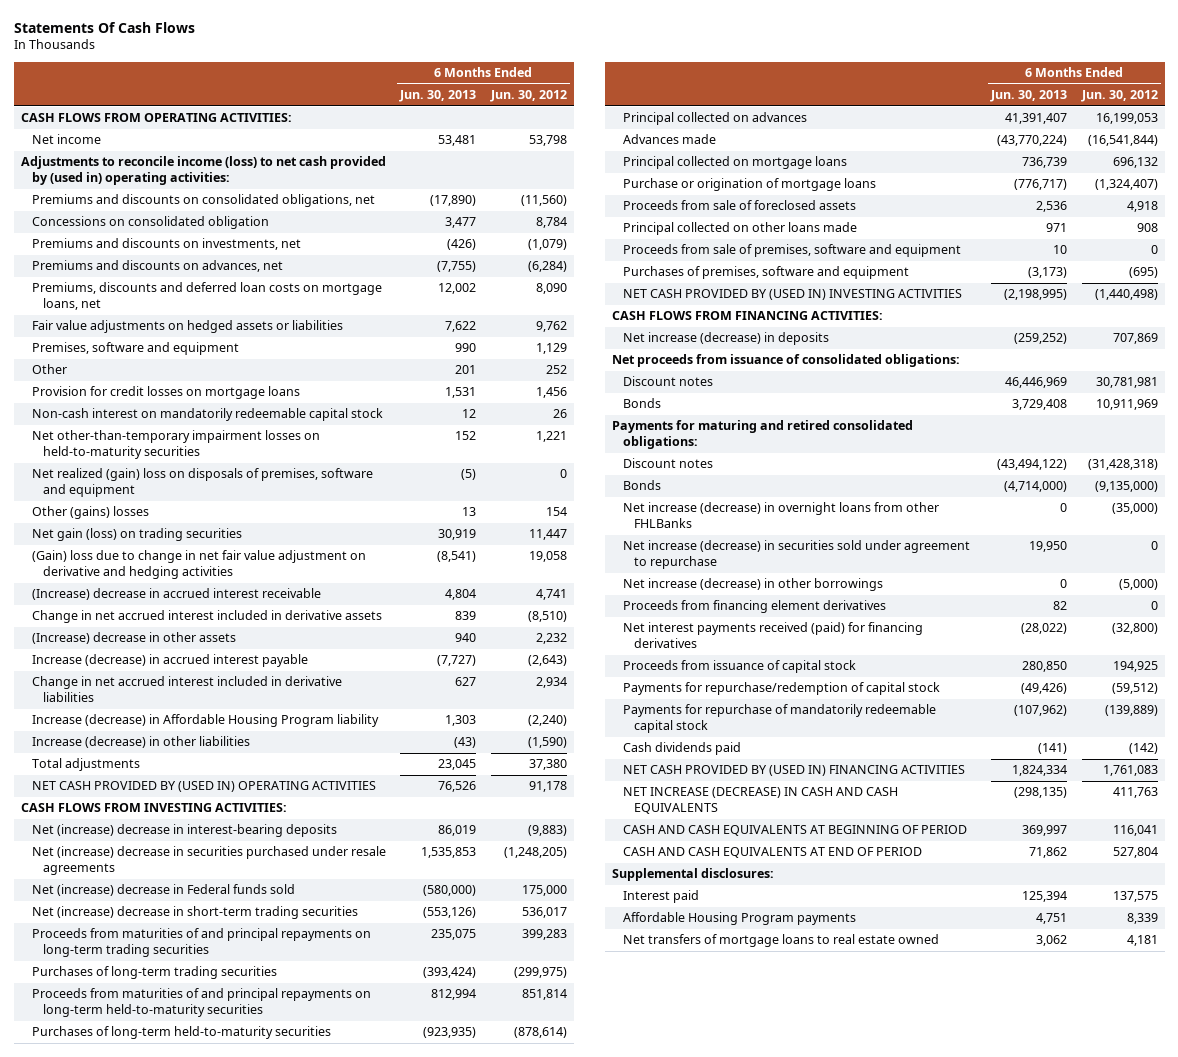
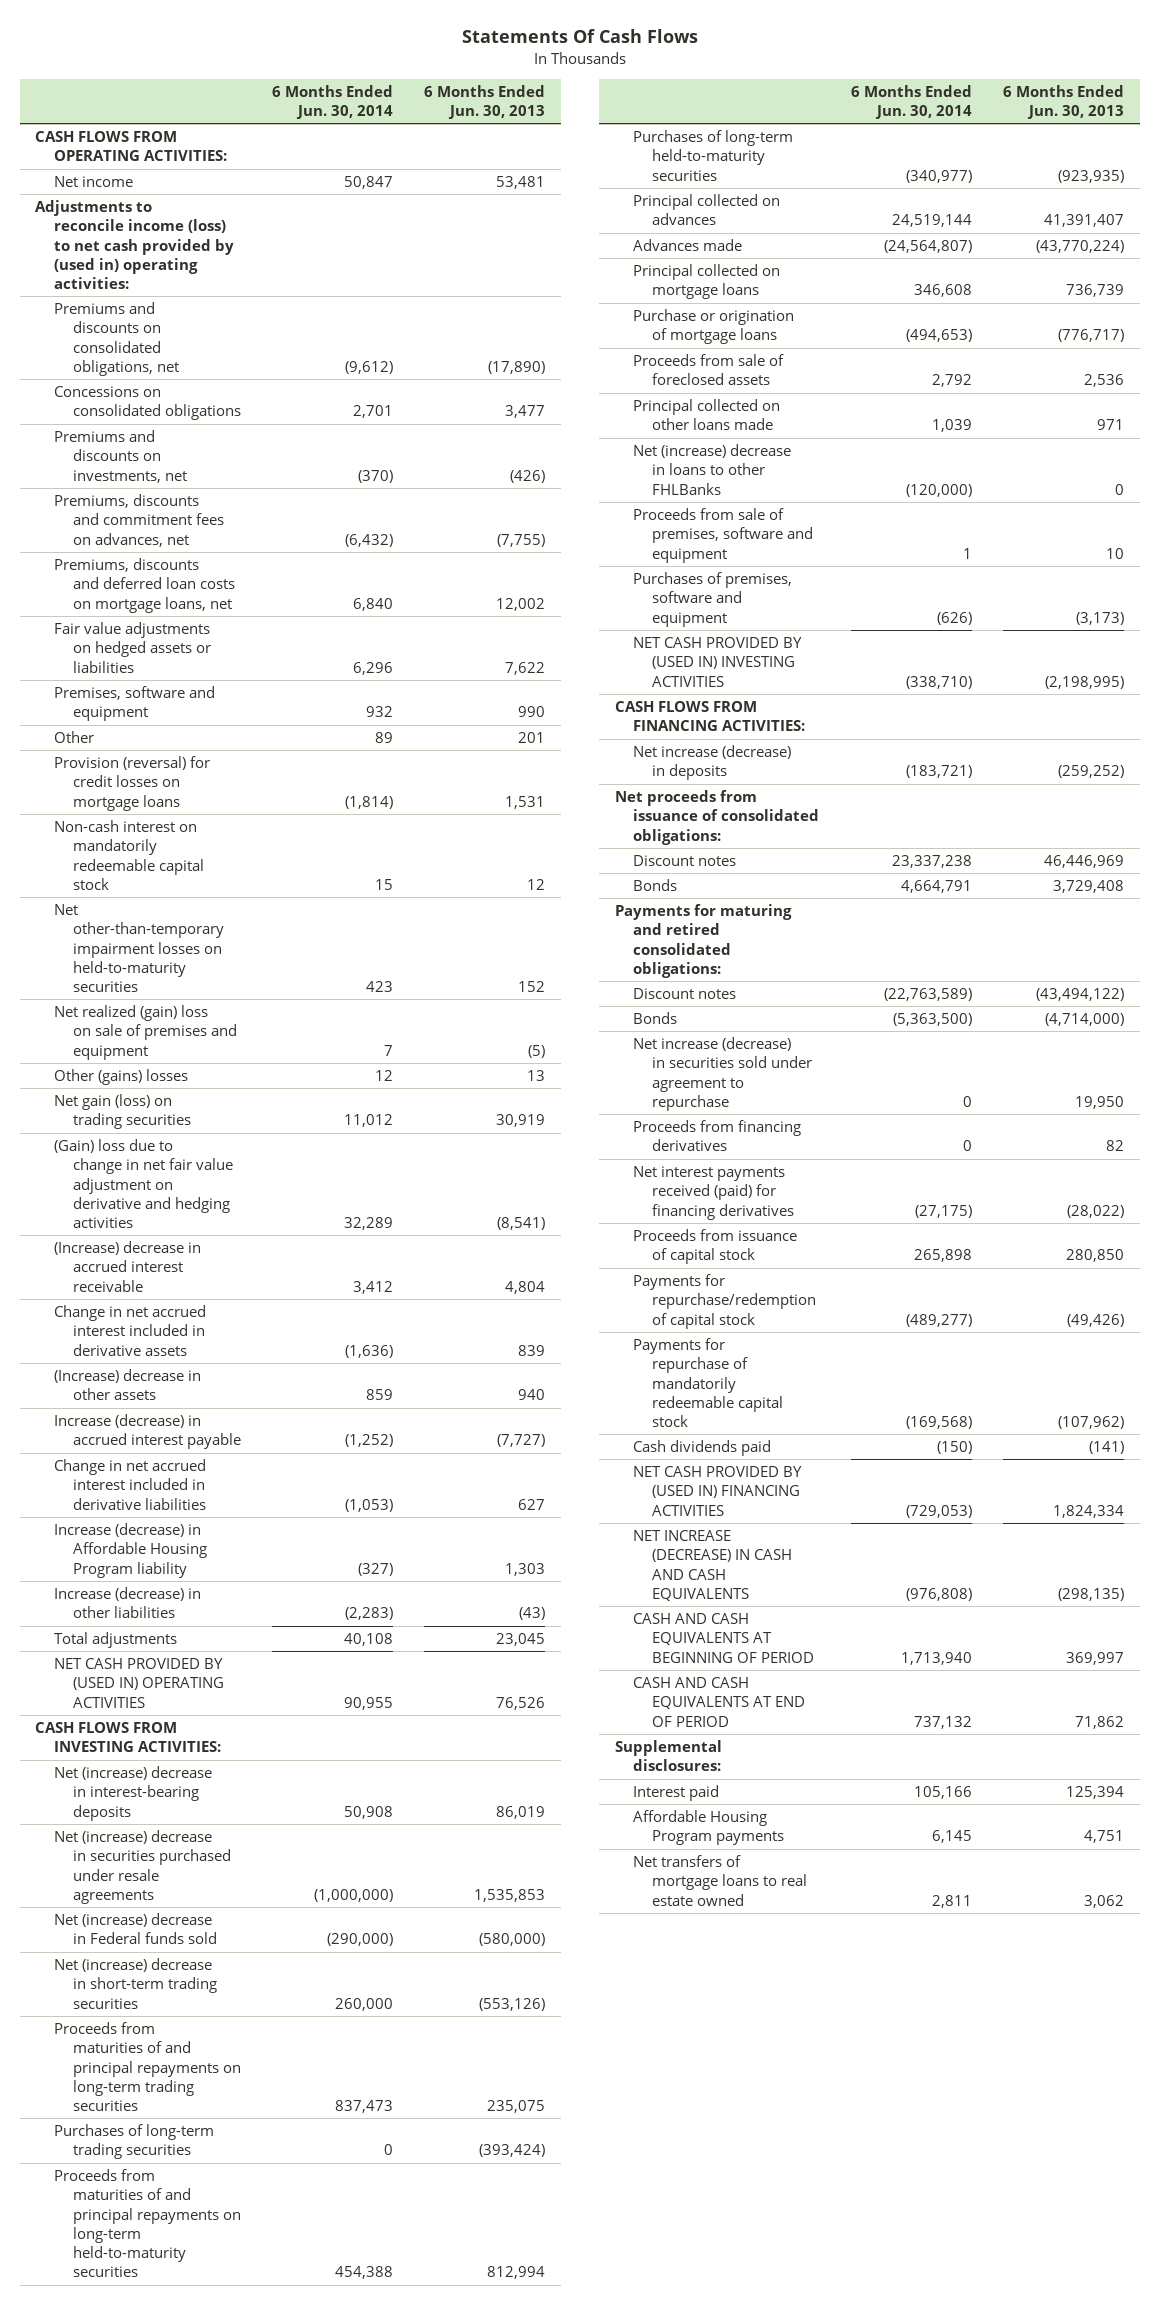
[489,89,567,102] Jun. 30, 2012 -> none
none -> [272,84,394,120] 6 Months Ended Jun. 30, 2014
[31,216,269,230] Concessions on consolidated obligation -> [54,386,241,421] Concessions on consolidated obligations
[31,260,283,273] Premiums and discounts on advances, net -> [54,494,224,547] Premiums, discounts and commitment fees on advances, net
[31,386,300,400] Provision for credit losses on mortgage loans -> [54,756,211,811] Provision (reversal) for credit losses on mortgage loans
[31,468,373,497] Net realized (gain) loss on disposals of premises, software and equipment -> [54,1005,237,1060] Net realized (gain) loss on sale of premises and equipment
none -> [633,444,792,495] Net (increase) decrease in loans to other FHLBanks
[622,502,939,528] Net increase (decrease) in overnight loans from other FHLBanks -> none
[622,578,883,592] Net increase (decrease) in other borrowings -> none
[622,600,886,614] Proceeds from financing element derivatives -> [633,1120,802,1152] Proceeds from financing derivatives

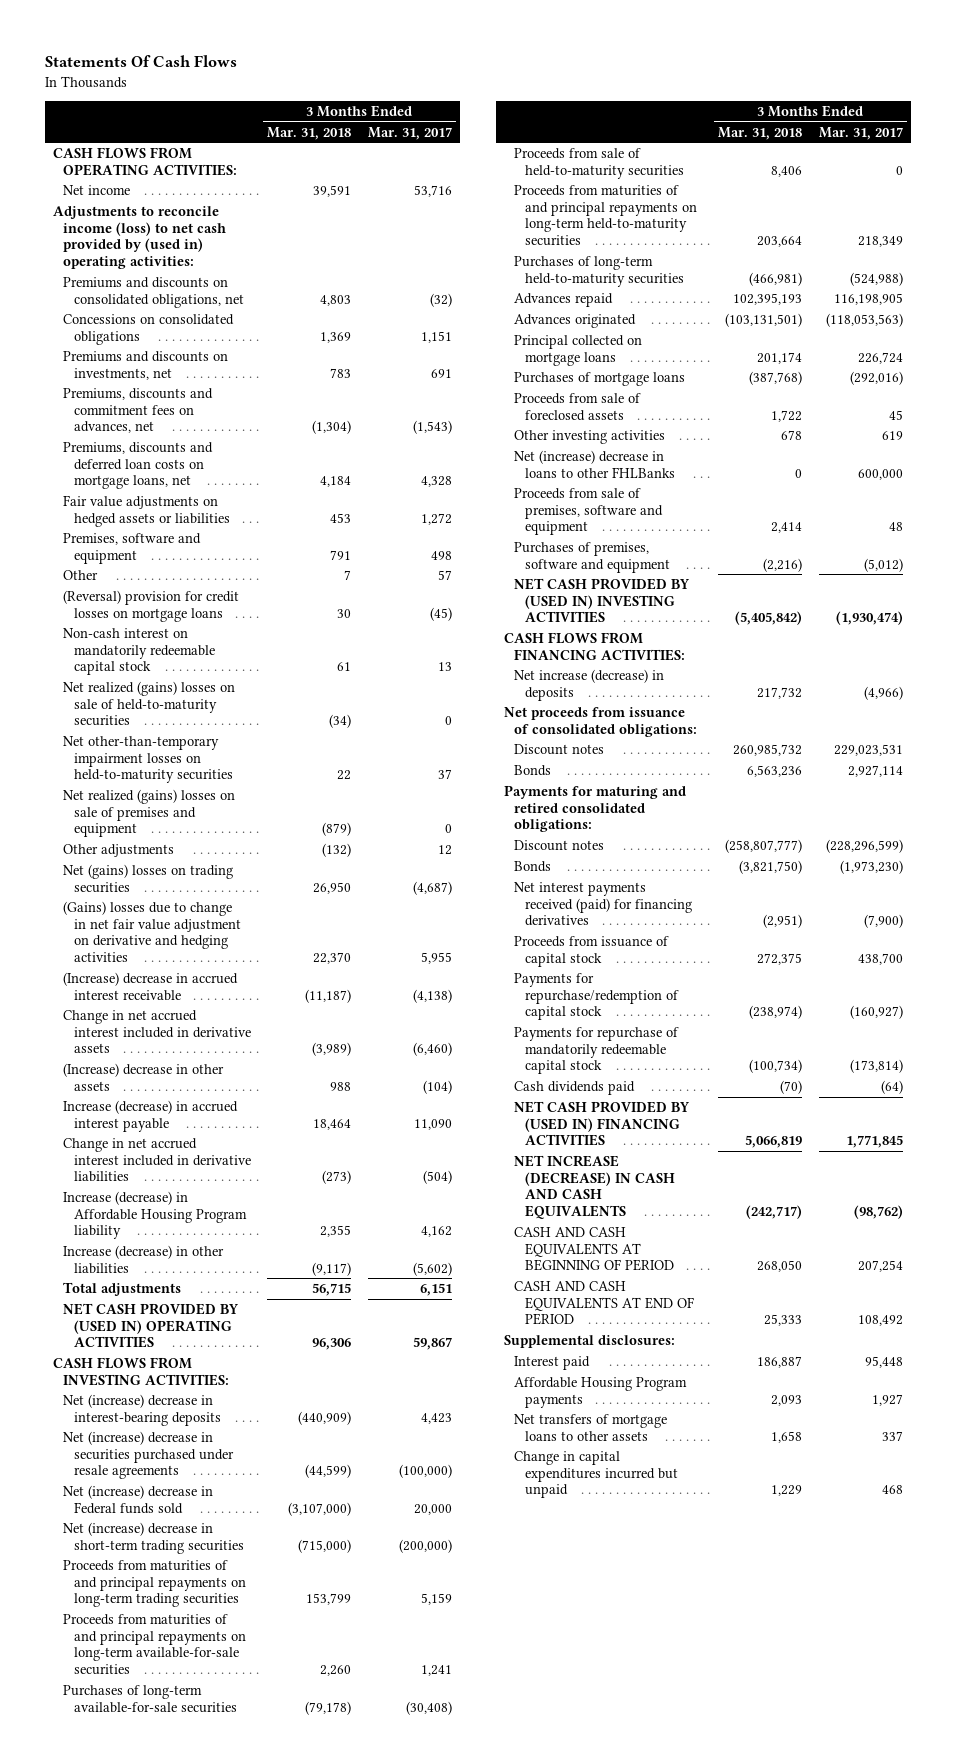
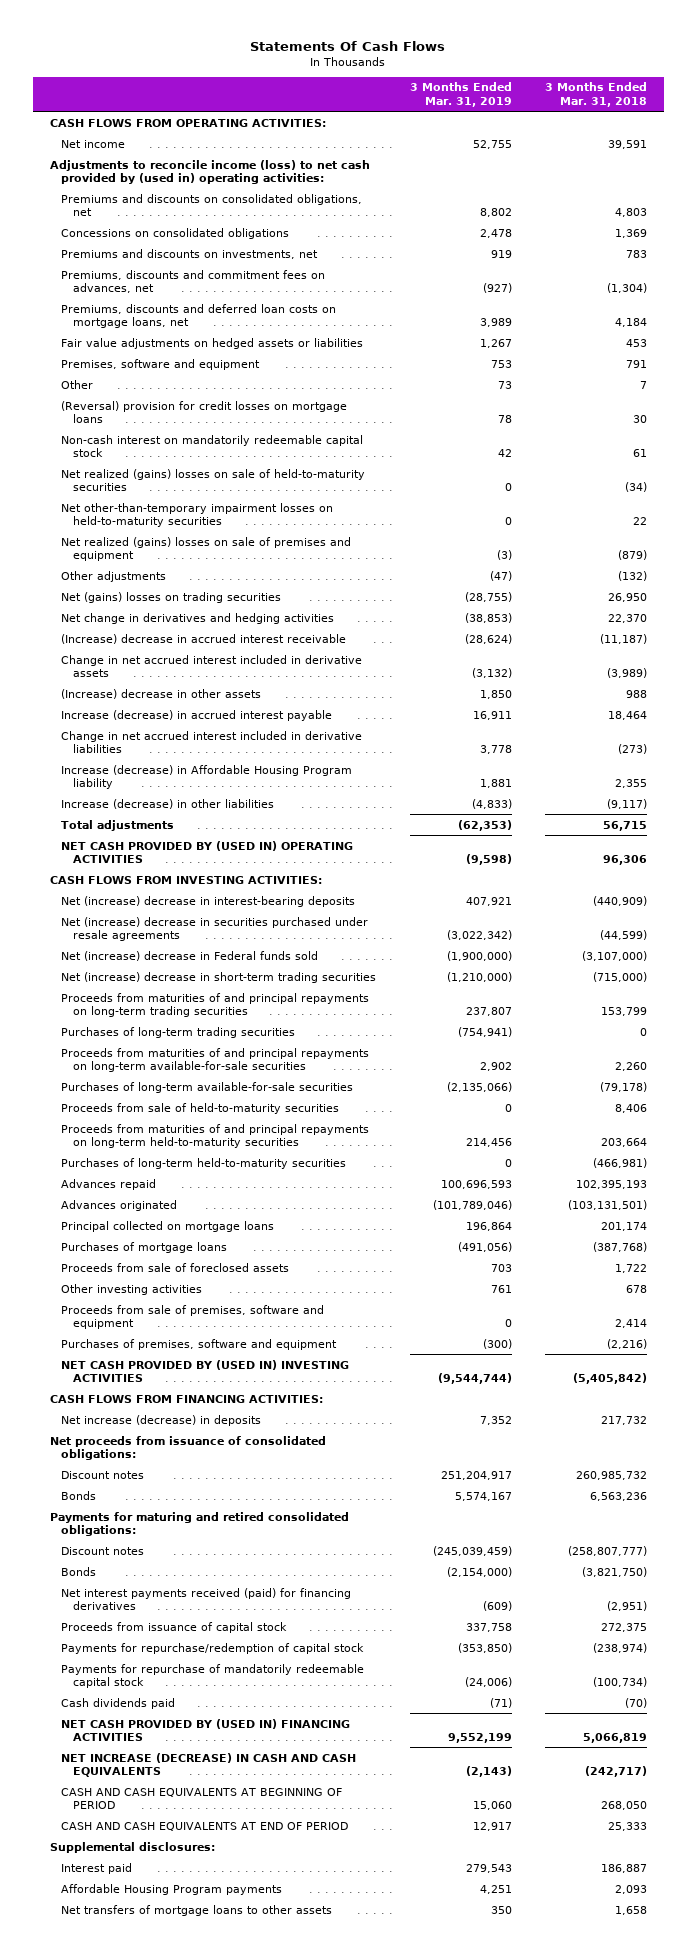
[367,126,452,140] Mar. 31, 2017 -> none
none -> [409,82,512,107] 3 Months Ended Mar. 31, 2019
[63,900,241,963] (Gains) losses due to change in net fair value adjustment on derivative and hedging activities -> [61,612,335,624] Net change in derivatives and hedging activities
none -> [61,1026,296,1038] Purchases of long-term trading securities
[514,449,675,478] Net (increase) decrease in loans to other FHLBanks -> none
[514,1450,678,1499] Change in capital expenditures incurred but unpaid -> none

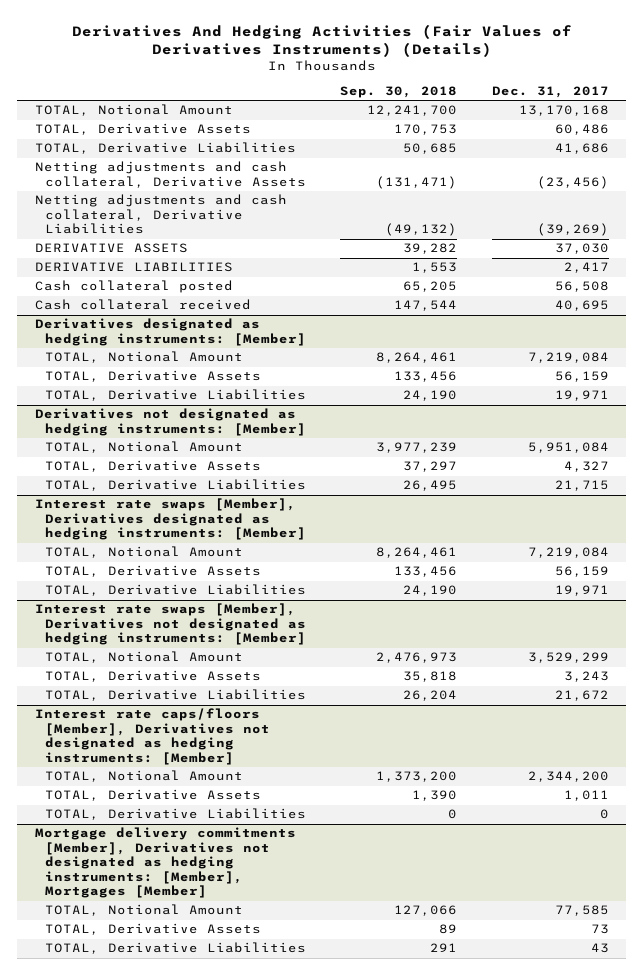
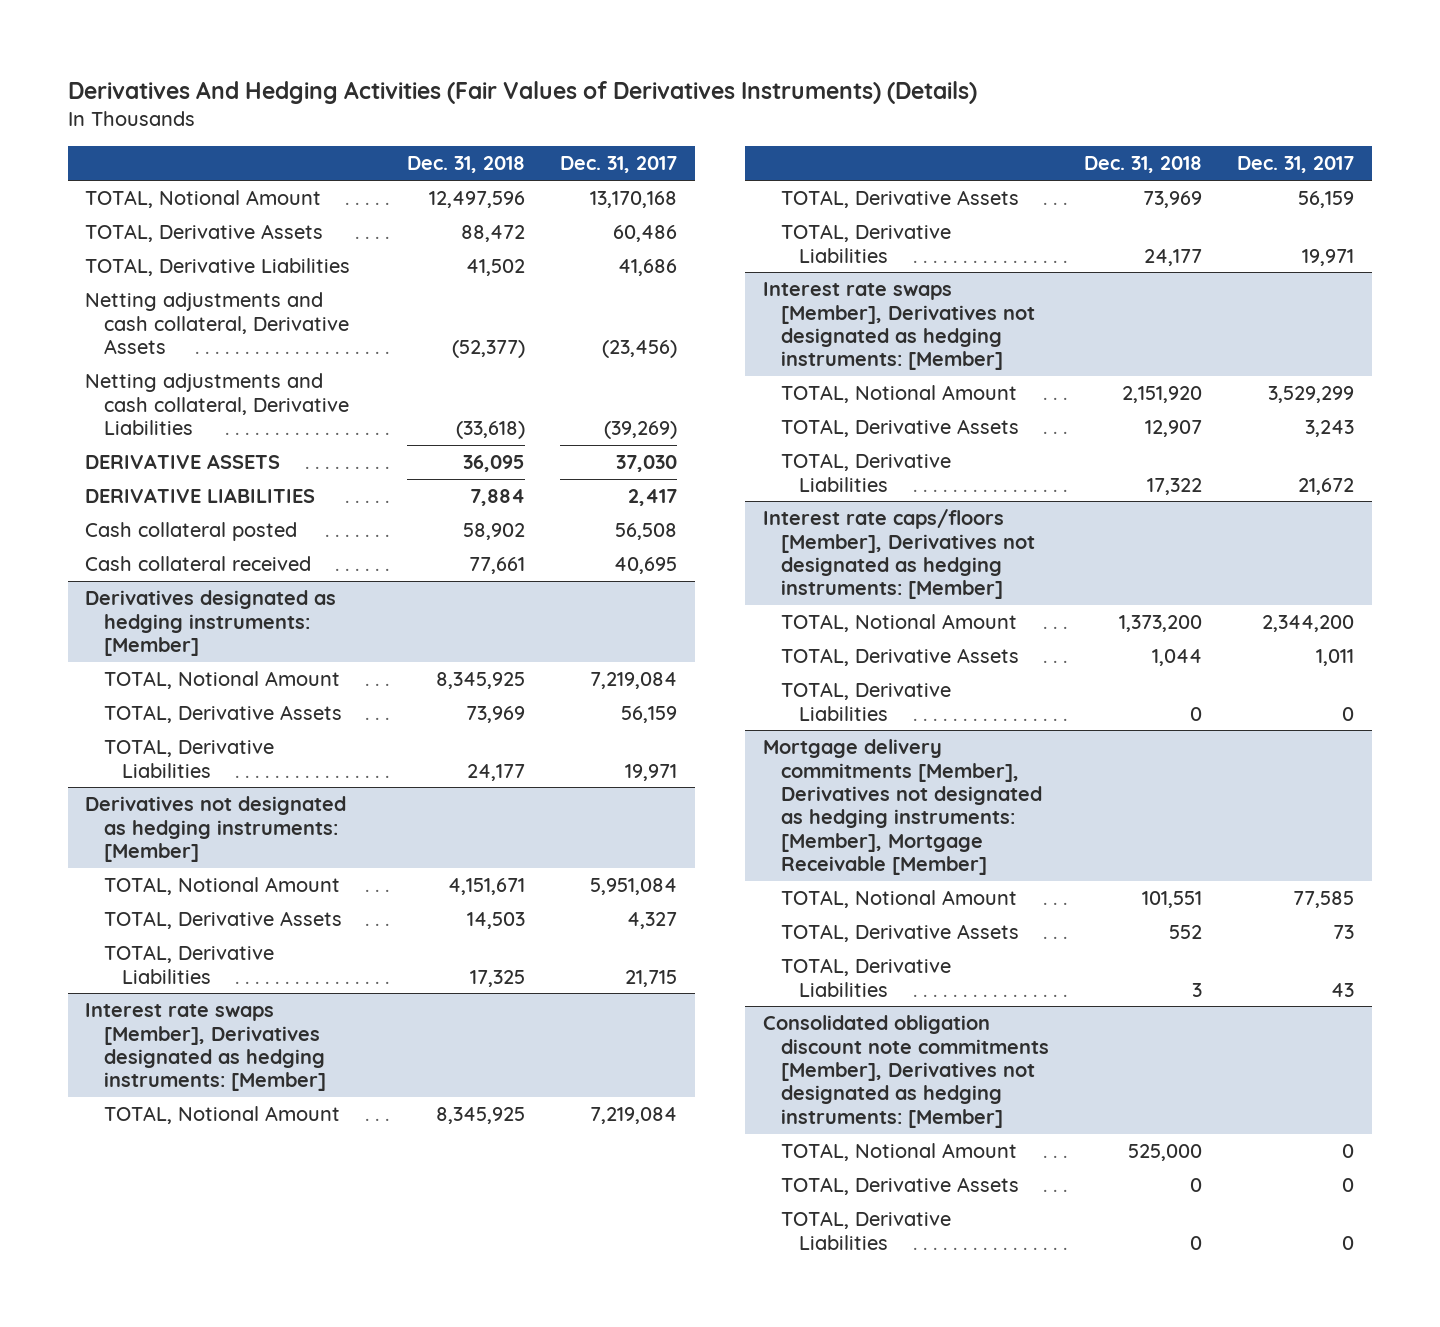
[340,86,458,99] Sep. 30, 2018 -> none
none -> [407,156,526,174] Dec. 31, 2018
[34,827,296,899] Mortgage delivery commitments [Member], Derivatives not designated as hedging instruments: [Member], Mortgages [Member] -> [762,739,1043,876] Mortgage delivery commitments [Member], Derivatives not designated as hedging instruments: [Member], Mortgage Receivable [Member]
none -> [762,1015,1050,1128] Consolidated obligation discount note commitments [Member], Derivatives not designated as hedging instruments: [Member]
none -> [781,1143,1018,1162] TOTAL, Notional Amount
none -> [781,1177,1020,1196] TOTAL, Derivative Assets
none -> [781,1211,952,1250] TOTAL, Derivative Liabilities

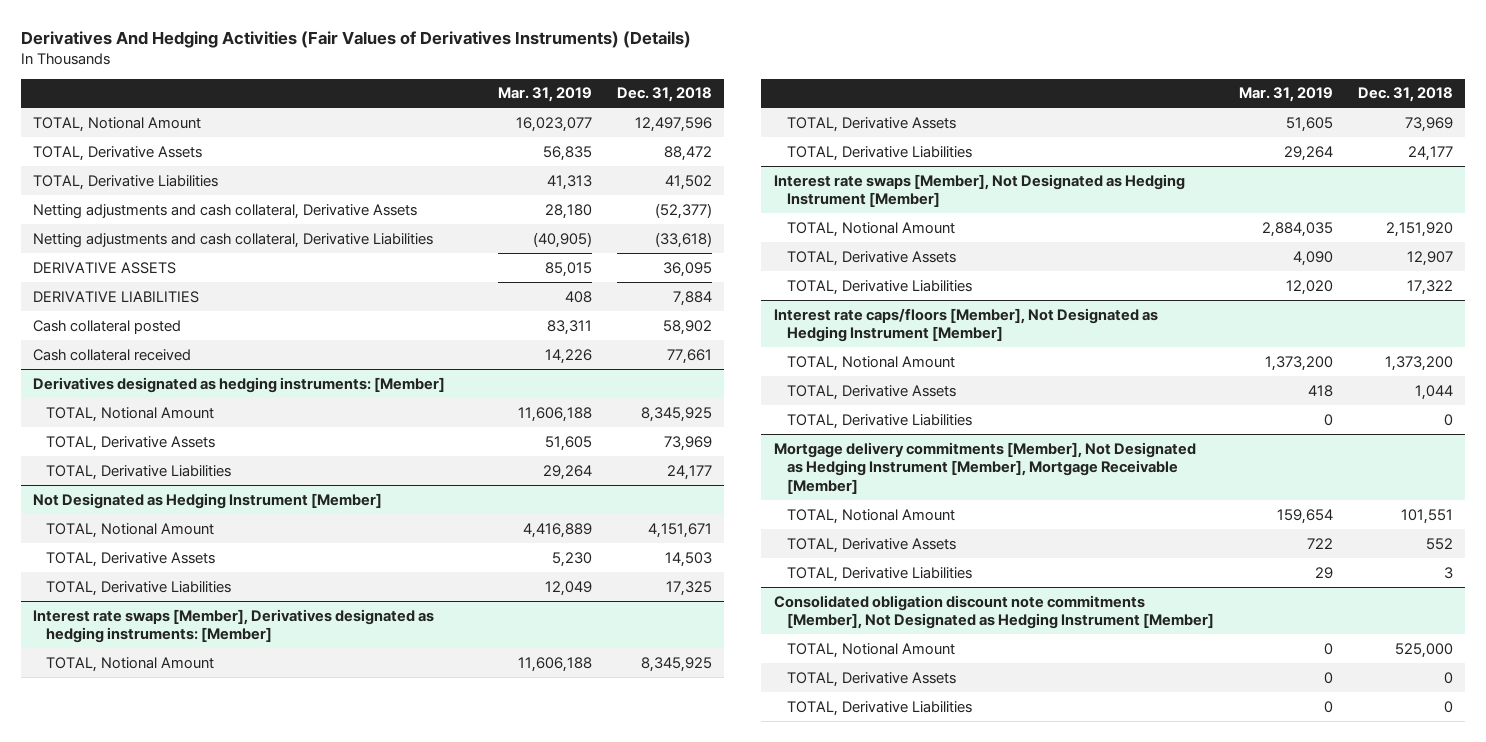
[560,156,678,174] Dec. 31, 2017 -> none
none -> [498,87,593,103] Mar. 31, 2019
[85,796,347,862] Derivatives not designated as hedging instruments: [Member] -> [32,492,382,509] Not Designated as Hedging Instrument [Member]
[762,282,1036,371] Interest rate swaps [Member], Derivatives not designated as hedging instruments: [Member] -> [773,173,1185,208] Interest rate swaps [Member], Not Designated as Hedging Instrument [Member]
[762,509,1036,600] Interest rate caps/floors [Member], Derivatives not designated as hedging instruments: [Member] -> [773,307,1158,343] Interest rate caps/floors [Member], Not Designated as Hedging Instrument [Member]
[762,739,1043,876] Mortgage delivery commitments [Member], Derivatives not designated as hedging instruments: [Member], Mortgage Receivable [Member] -> [773,441,1196,494] Mortgage delivery commitments [Member], Not Designated as Hedging Instrument [Member], Mortgage Receivable [Member]
[762,1015,1050,1128] Consolidated obligation discount note commitments [Member], Derivatives not designated as hedging instruments: [Member] -> [773,594,1215,630] Consolidated obligation discount note commitments [Member], Not Designated as Hedging Instrument [Member]

